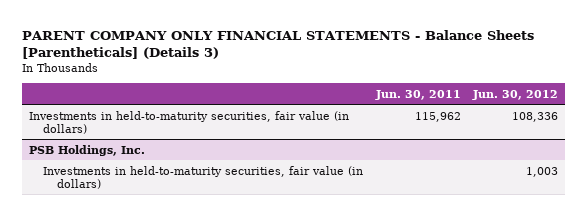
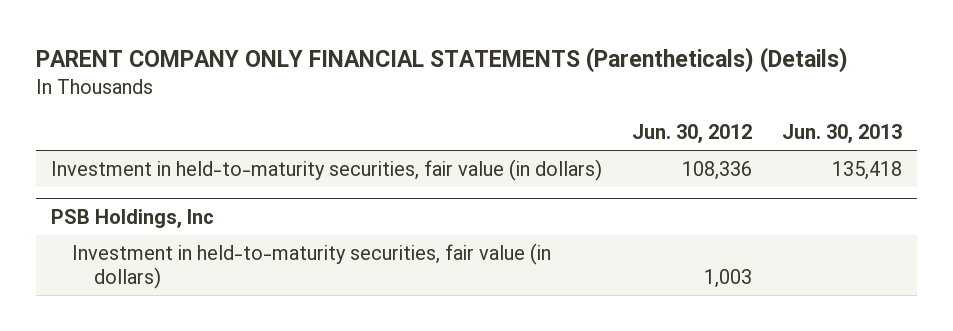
[22,29,535,59] PARENT COMPANY ONLY FINANCIAL STATEMENTS - Balance Sheets [Parentheticals] (Details 3) -> [35,46,848,73] PARENT COMPANY ONLY FINANCIAL STATEMENTS (Parentheticals) (Details)
[374,89,461,100] Jun. 30, 2011 -> none
none -> [781,124,902,144] Jun. 30, 2013
[28,110,349,134] Investments in held-to-maturity securities, fair value (in dollars) -> [50,159,602,182] Investment in held-to-maturity securities, fair value (in dollars)
[28,144,145,156] PSB Holdings, Inc. -> [50,209,214,229] PSB Holdings, Inc
[42,165,363,189] Investments in held-to-maturity securities, fair value (in dollars) -> [72,243,552,290] Investment in held-to-maturity securities, fair value (in dollars)

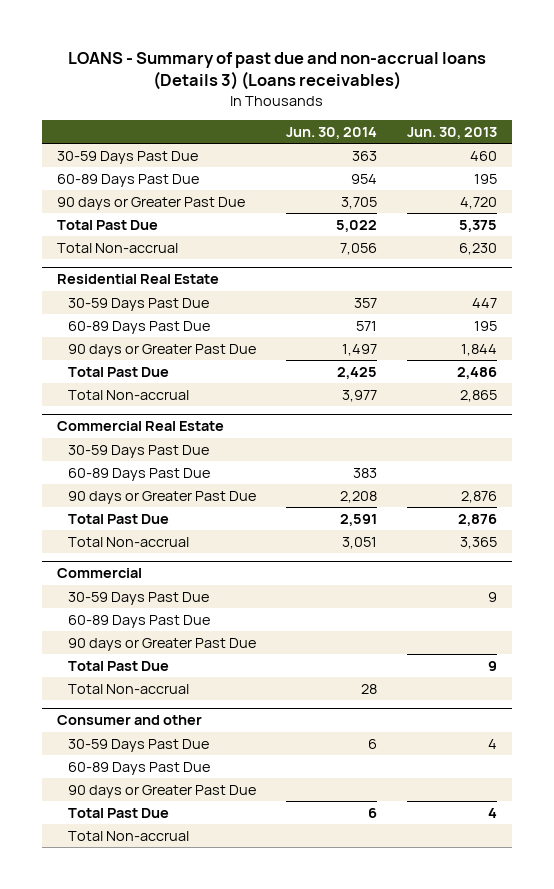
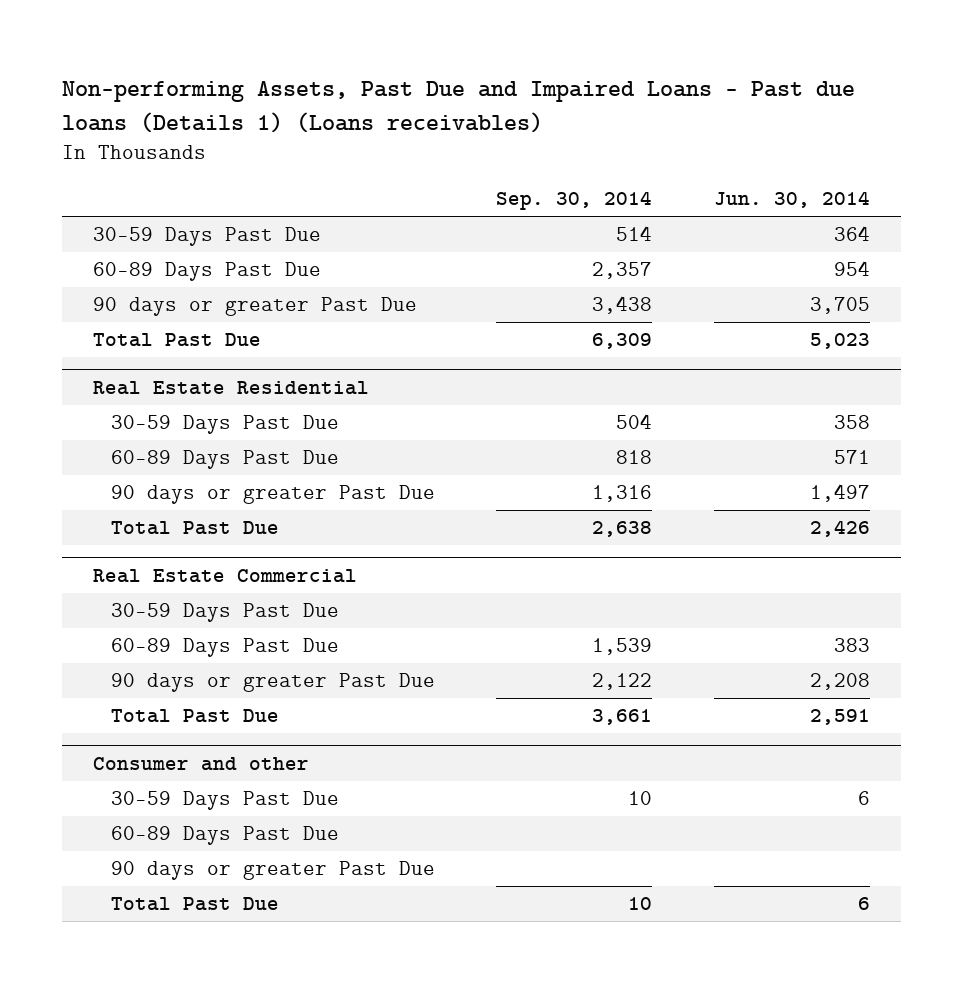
[68,52,487,91] LOANS - Summary of past due and non-accrual loans (Details 3) (Loans receivables) -> [62,81,856,133] Non-performing Assets, Past Due and Impaired Loans - Past due loans (Details 1) (Loans receivables)
[407,126,498,139] Jun. 30, 2013 -> none
none -> [496,191,653,211] Sep. 30, 2014
[352,150,378,161] 363 -> [833,226,870,242] 364
[56,242,178,253] Total Non-accrual -> none
[56,196,245,210] 90 days or Greater Past Due -> [93,297,418,317] 90 days or greater Past Due
[336,219,378,232] 5,022 -> [809,333,870,350] 5,023
[56,274,219,285] Residential Real Estate -> [93,380,370,395] Real Estate Residential
[354,297,378,308] 357 -> [833,415,870,430] 358
[68,389,190,400] Total Non-accrual -> none
[68,343,257,357] 90 days or Greater Past Due -> [110,485,435,505] 90 days or greater Past Due
[337,366,378,379] 2,425 -> [809,520,870,538] 2,426
[56,421,224,432] Commercial Real Estate -> [93,568,358,583] Real Estate Commercial
[68,490,257,504] 90 days or Greater Past Due -> [110,673,435,693] 90 days or greater Past Due
[68,536,190,547] Total Non-accrual -> none
[56,568,142,579] Commercial -> none
[68,591,210,605] 30-59 Days Past Due -> none
[68,614,211,628] 60-89 Days Past Due -> none
[68,637,257,651] 90 days or Greater Past Due -> none
[68,660,170,671] Total Past Due -> none
[68,683,190,694] Total Non-accrual -> none
[68,784,257,798] 90 days or Greater Past Due -> [110,861,435,881] 90 days or greater Past Due
[68,830,190,841] Total Non-accrual -> none

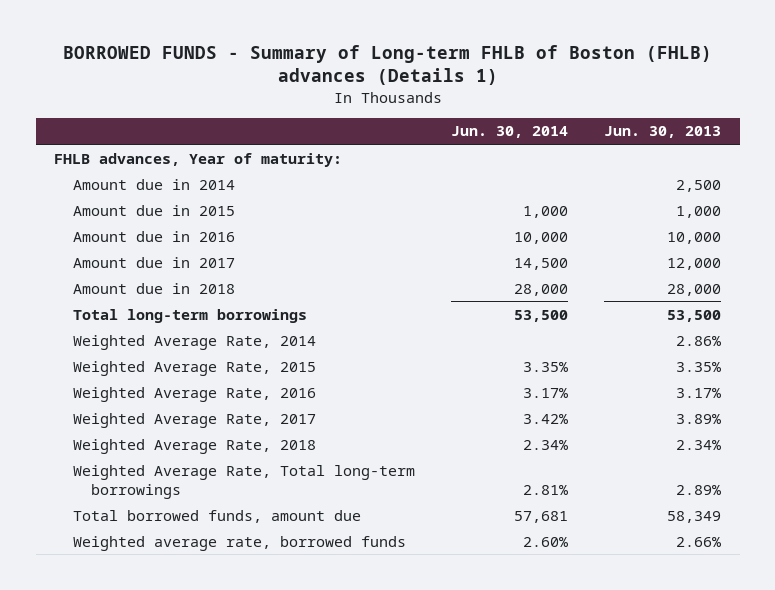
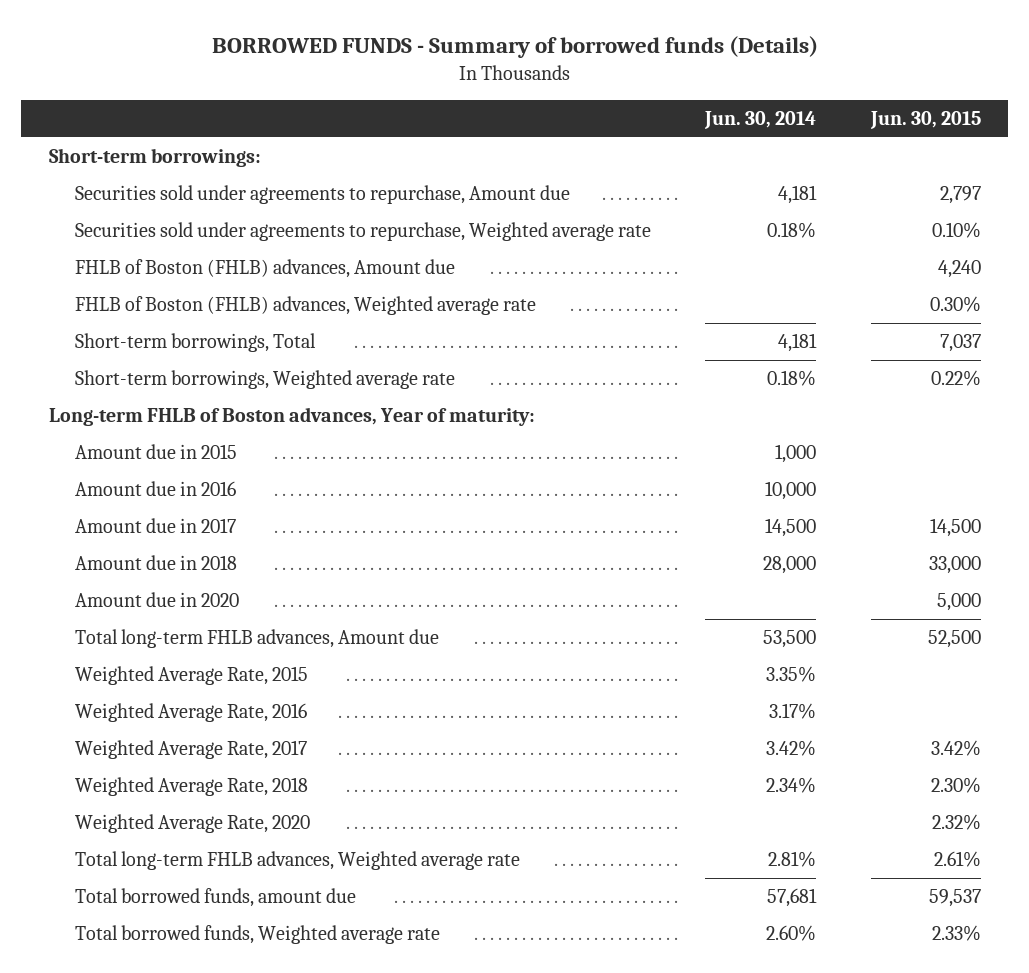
[62,45,712,86] BORROWED FUNDS - Summary of Long-term FHLB of Boston (FHLB) advances (Details 1) -> [211,35,818,58] BORROWED FUNDS - Summary of borrowed funds (Details)
[604,126,722,139] Jun. 30, 2013 -> none
none -> [869,111,981,130] Jun. 30, 2015
[72,178,235,190] Amount due in 2014 -> none
none -> [48,148,261,168] Short-term borrowings:
none -> [74,185,570,205] Securities sold under agreements to repurchase, Amount due
none -> [74,222,651,242] Securities sold under agreements to repurchase, Weighted average rate
none -> [74,259,455,279] FHLB of Boston (FHLB) advances, Amount due
none -> [74,296,536,316] FHLB of Boston (FHLB) advances, Weighted average rate
none -> [74,333,316,353] Short-term borrowings, Total
none -> [74,370,455,390] Short-term borrowings, Weighted average rate
[53,152,342,167] FHLB advances, Year of maturity: -> [48,407,535,427] Long-term FHLB of Boston advances, Year of maturity:
[72,334,316,350] Weighted Average Rate, 2014 -> none
none -> [74,592,239,608] Amount due in 2020
[72,308,307,323] Total long-term borrowings -> [74,629,439,649] Total long-term FHLB advances, Amount due
none -> [74,814,310,834] Weighted Average Rate, 2020
[72,464,415,499] Weighted Average Rate, Total long-term borrowings -> [74,851,520,871] Total long-term FHLB advances, Weighted average rate
[72,535,406,551] Weighted average rate, borrowed funds -> [74,925,440,945] Total borrowed funds, Weighted average rate

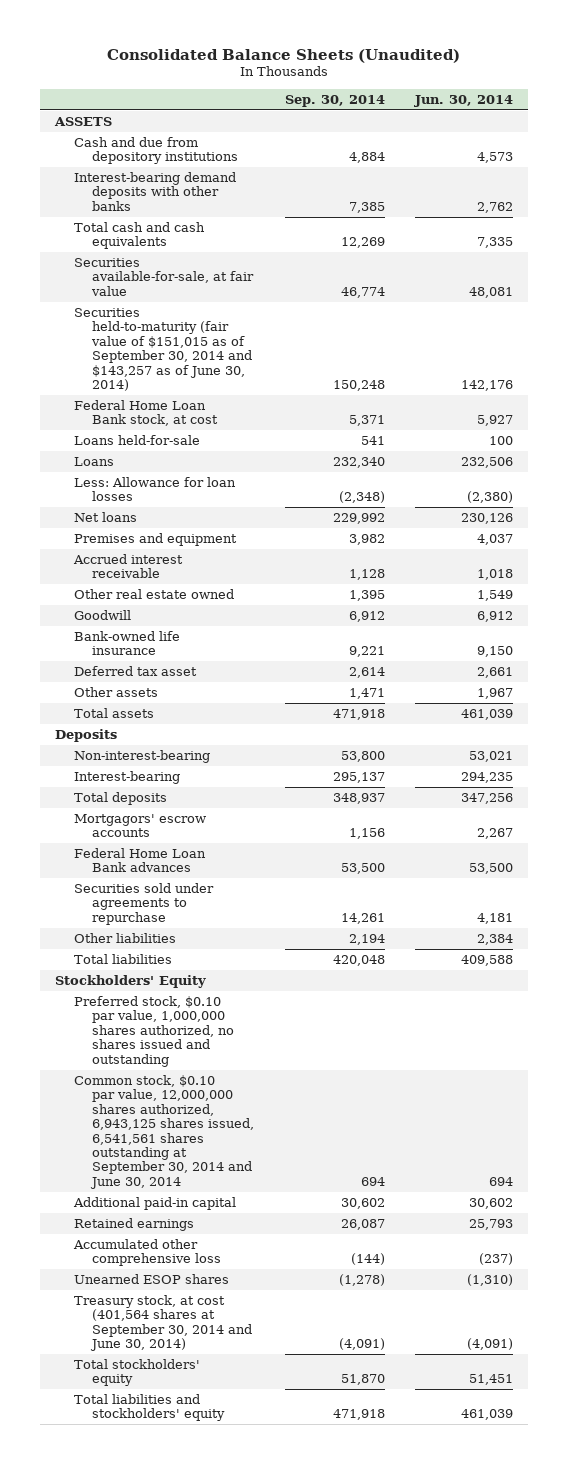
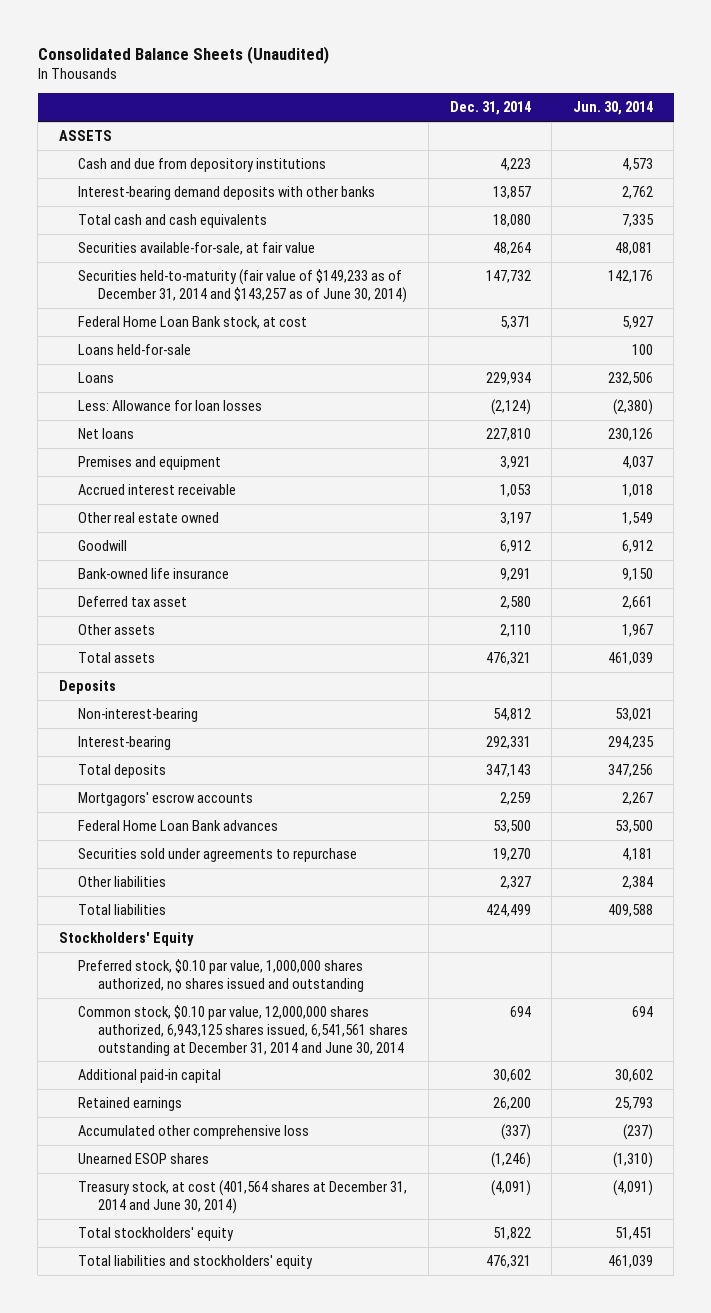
[284,94,385,107] Sep. 30, 2014 -> none
none -> [449,101,531,116] Dec. 31, 2014
[73,308,253,391] Securities held-to-maturity (fair value of $151,015 as of September 30, 2014 and $143,257 as of June 30, 2014) -> [78,268,408,303] Securities held-to-maturity (fair value of $149,233 as of December 31, 2014 and $143,257 as of June 30, 2014)
[73,1075,255,1189] Common stock, $0.10 par value, 12,000,000 shares authorized, 6,943,125 shares issued, 6,541,561 shares outstanding at September 30, 2014 and June 30, 2014 -> [78,1004,409,1056] Common stock, $0.10 par value, 12,000,000 shares authorized, 6,943,125 shares issued, 6,541,561 shares outstanding at December 31, 2014 and June 30, 2014
[73,1295,253,1352] Treasury stock, at cost (401,564 shares at September 30, 2014 and June 30, 2014) -> [78,1179,408,1214] Treasury stock, at cost (401,564 shares at December 31, 2014 and June 30, 2014)

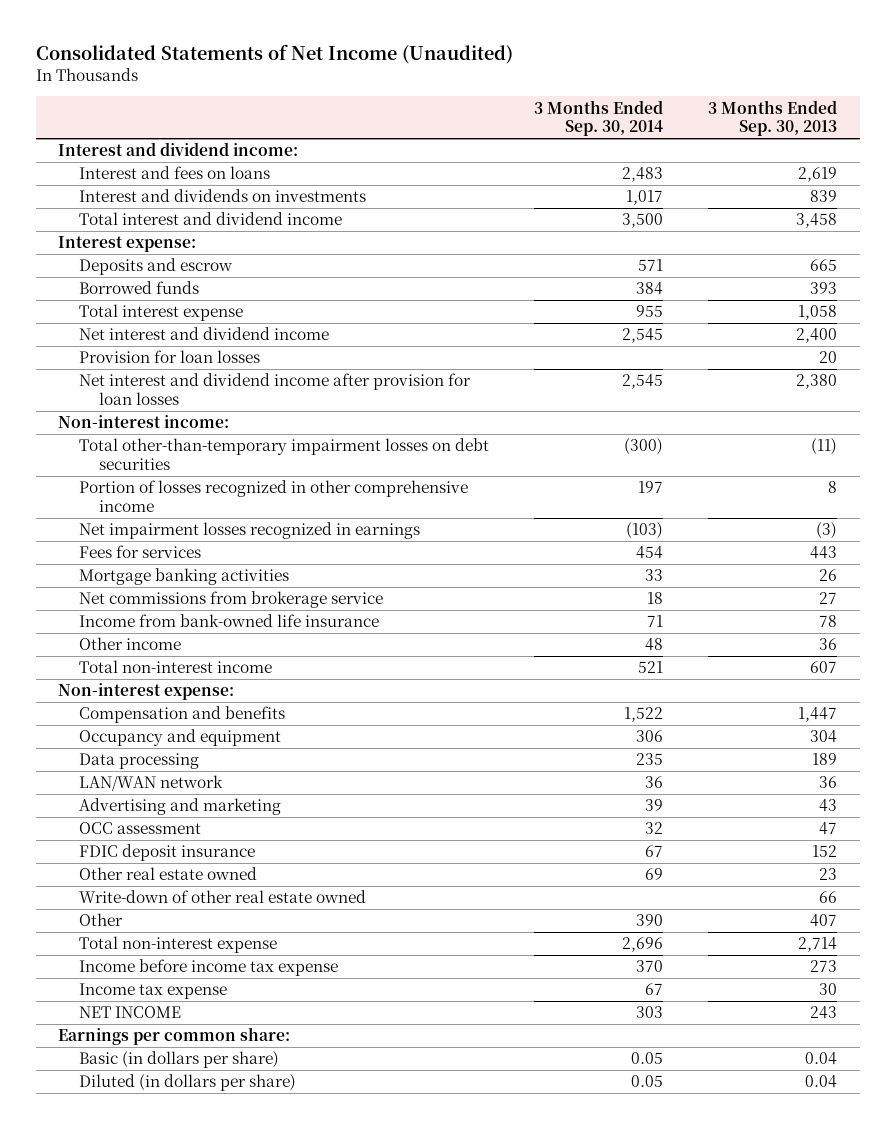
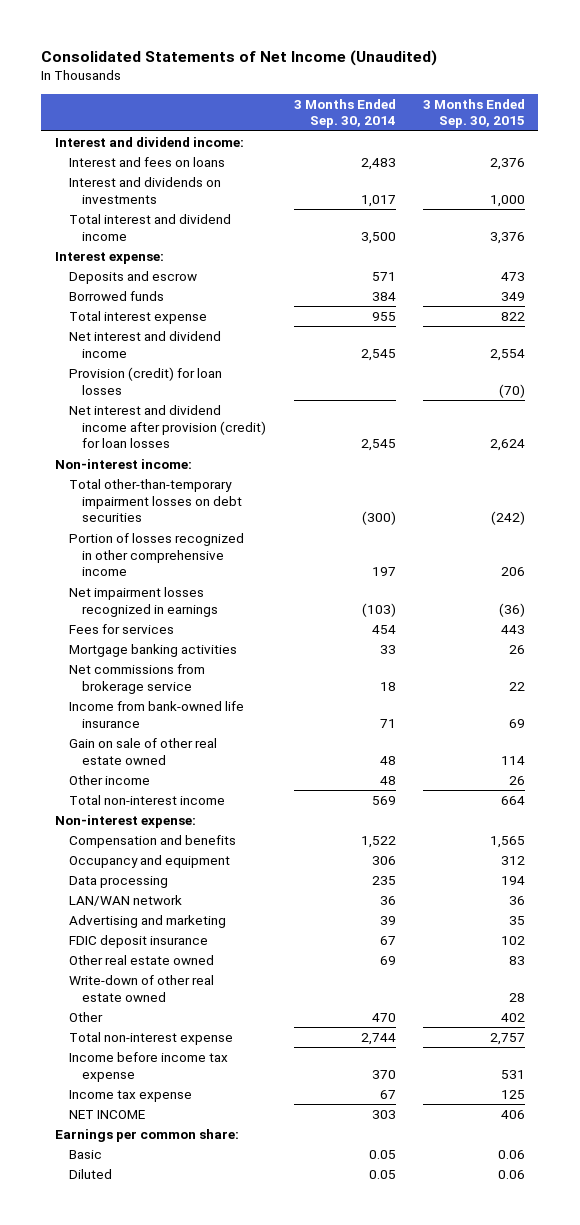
[708,99,838,137] 3 Months Ended Sep. 30, 2013 -> none
none -> [422,98,525,129] 3 Months Ended Sep. 30, 2015
[78,350,260,364] Provision for loan losses -> [68,366,222,395] Provision (credit) for loan losses
[78,373,471,405] Net interest and dividend income after provision for loan losses -> [68,404,267,449] Net interest and dividend income after provision (credit) for loan losses
none -> [68,737,217,765] Gain on sale of other real estate owned
[638,661,664,674] 521 -> [371,795,396,805] 569
[78,822,201,835] OCC assessment -> none
[636,914,664,927] 390 -> [371,1012,396,1022] 470
[622,937,664,953] 2,696 -> [360,1032,396,1045] 2,744
[78,1051,279,1069] Basic (in dollars per share) -> [68,1149,102,1159] Basic
[78,1074,296,1092] Diluted (in dollars per share) -> [68,1168,112,1179] Diluted

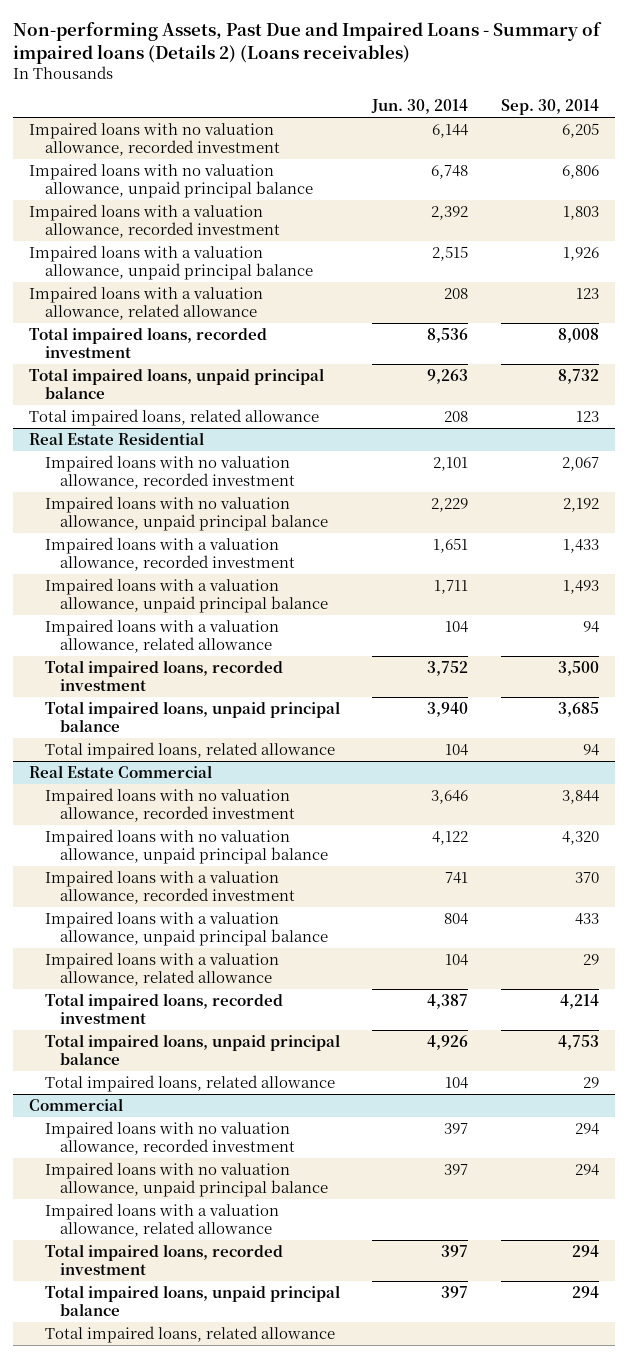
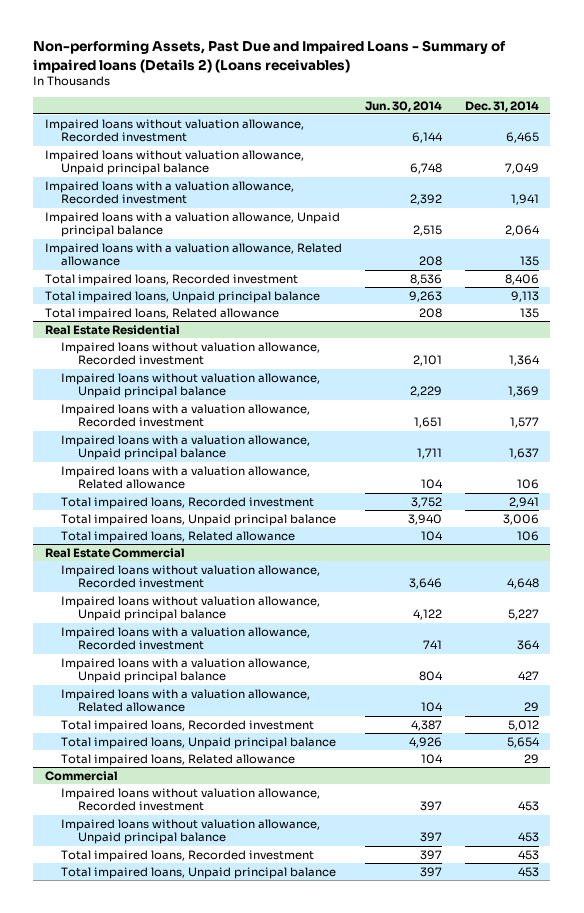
[500,98,599,115] Sep. 30, 2014 -> none
none -> [464,100,539,112] Dec. 31, 2014
[29,122,280,156] Impaired loans with no valuation allowance, recorded investment -> [44,118,304,143] Impaired loans without valuation allowance, Recorded investment
[29,163,313,198] Impaired loans with no valuation allowance, unpaid principal balance -> [44,149,304,176] Impaired loans without valuation allowance, Unpaid principal balance
[29,204,280,238] Impaired loans with a valuation allowance, recorded investment -> [44,180,294,205] Impaired loans with a valuation allowance, Recorded investment
[29,245,313,280] Impaired loans with a valuation allowance, unpaid principal balance -> [44,211,340,238] Impaired loans with a valuation allowance, Unpaid principal balance
[29,286,264,320] Impaired loans with a valuation allowance, related allowance -> [44,242,342,267] Impaired loans with a valuation allowance, Related allowance
[29,327,268,358] Total impaired loans, recorded investment -> [44,273,298,286] Total impaired loans, Recorded investment
[29,368,325,399] Total impaired loans, unpaid principal balance -> [44,290,320,303] Total impaired loans, Unpaid principal balance
[29,409,320,427] Total impaired loans, related allowance -> [44,307,279,320] Total impaired loans, Related allowance
[44,455,296,489] Impaired loans with no valuation allowance, recorded investment -> [61,341,321,366] Impaired loans without valuation allowance, Recorded investment
[44,496,329,531] Impaired loans with no valuation allowance, unpaid principal balance -> [61,372,321,399] Impaired loans without valuation allowance, Unpaid principal balance
[44,537,296,571] Impaired loans with a valuation allowance, recorded investment -> [61,403,311,428] Impaired loans with a valuation allowance, Recorded investment
[44,578,329,613] Impaired loans with a valuation allowance, unpaid principal balance -> [61,434,311,461] Impaired loans with a valuation allowance, Unpaid principal balance
[44,619,279,653] Impaired loans with a valuation allowance, related allowance -> [61,465,311,490] Impaired loans with a valuation allowance, Related allowance
[44,660,283,691] Total impaired loans, recorded investment -> [61,496,315,509] Total impaired loans, Recorded investment
[44,701,340,732] Total impaired loans, unpaid principal balance -> [61,513,337,526] Total impaired loans, Unpaid principal balance
[44,742,335,760] Total impaired loans, related allowance -> [61,530,296,543] Total impaired loans, Related allowance
[44,788,296,822] Impaired loans with no valuation allowance, recorded investment -> [61,564,321,589] Impaired loans without valuation allowance, Recorded investment
[44,829,329,864] Impaired loans with no valuation allowance, unpaid principal balance -> [61,595,321,622] Impaired loans without valuation allowance, Unpaid principal balance
[44,870,296,904] Impaired loans with a valuation allowance, recorded investment -> [61,626,311,651] Impaired loans with a valuation allowance, Recorded investment
[44,911,329,946] Impaired loans with a valuation allowance, unpaid principal balance -> [61,657,311,684] Impaired loans with a valuation allowance, Unpaid principal balance
[44,952,279,986] Impaired loans with a valuation allowance, related allowance -> [61,688,311,713] Impaired loans with a valuation allowance, Related allowance
[44,993,283,1024] Total impaired loans, recorded investment -> [61,719,315,732] Total impaired loans, Recorded investment
[44,1034,340,1065] Total impaired loans, unpaid principal balance -> [61,736,337,749] Total impaired loans, Unpaid principal balance
[44,1075,335,1093] Total impaired loans, related allowance -> [61,753,296,766] Total impaired loans, Related allowance
[44,1203,279,1237] Impaired loans with a valuation allowance, related allowance -> none
[44,1326,335,1344] Total impaired loans, related allowance -> none
[44,1121,296,1155] Impaired loans with no valuation allowance, recorded investment -> [61,787,321,812] Impaired loans without valuation allowance, Recorded investment
[44,1162,329,1197] Impaired loans with no valuation allowance, unpaid principal balance -> [61,818,321,845] Impaired loans without valuation allowance, Unpaid principal balance
[44,1244,283,1275] Total impaired loans, recorded investment -> [61,849,315,862] Total impaired loans, Recorded investment
[44,1285,340,1316] Total impaired loans, unpaid principal balance -> [61,866,337,879] Total impaired loans, Unpaid principal balance

